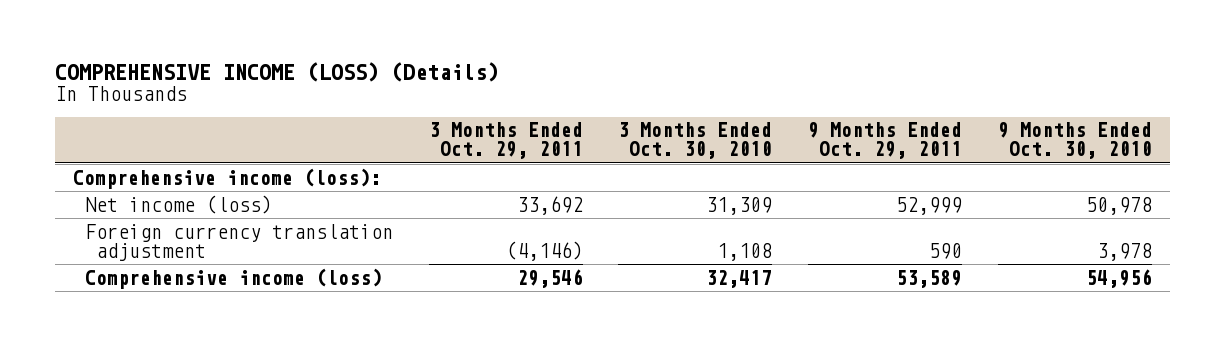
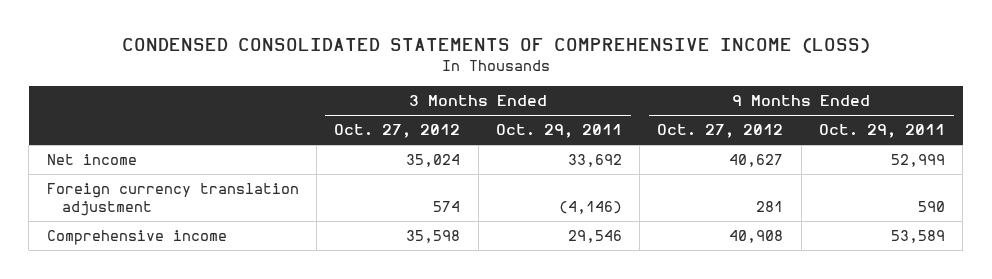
[55,61,500,82] COMPREHENSIVE INCOME (LOSS) (Details) -> [121,38,870,54] CONDENSED CONSOLIDATED STATEMENTS OF COMPREHENSIVE INCOME (LOSS)
[618,122,773,160] 3 Months Ended Oct. 30, 2010 -> none
[998,122,1153,160] 9 Months Ended Oct. 30, 2010 -> none
none -> [334,124,461,139] Oct. 27, 2012
none -> [657,124,784,139] Oct. 27, 2012
[72,167,381,189] Comprehensive income (loss): -> none
[84,194,272,214] Net income (loss) -> [46,154,137,166] Net income
[84,267,382,289] Comprehensive income (loss) -> [46,230,227,246] Comprehensive income

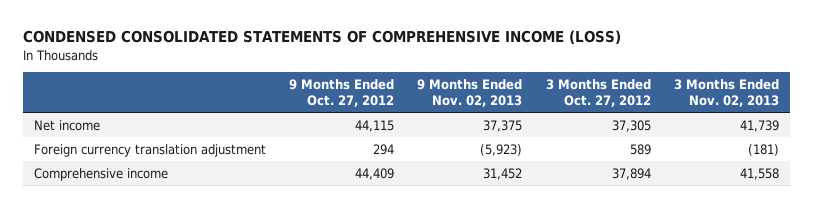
[495,124,622,139] Oct. 29, 2011 -> none
[819,124,946,139] Oct. 29, 2011 -> none
none -> [417,78,523,108] 9 Months Ended Nov. 02, 2013
none -> [673,78,779,108] 3 Months Ended Nov. 02, 2013
[406,154,461,168] 35,024 -> [611,119,651,132] 37,305
[729,154,784,168] 40,627 -> [355,119,395,132] 44,115
[433,201,461,213] 574 -> [629,143,651,155] 589
[756,201,784,213] 281 -> [373,143,395,155] 294
[406,230,461,244] 35,598 -> [611,167,651,180] 37,894
[729,230,784,244] 40,908 -> [355,167,395,180] 44,409

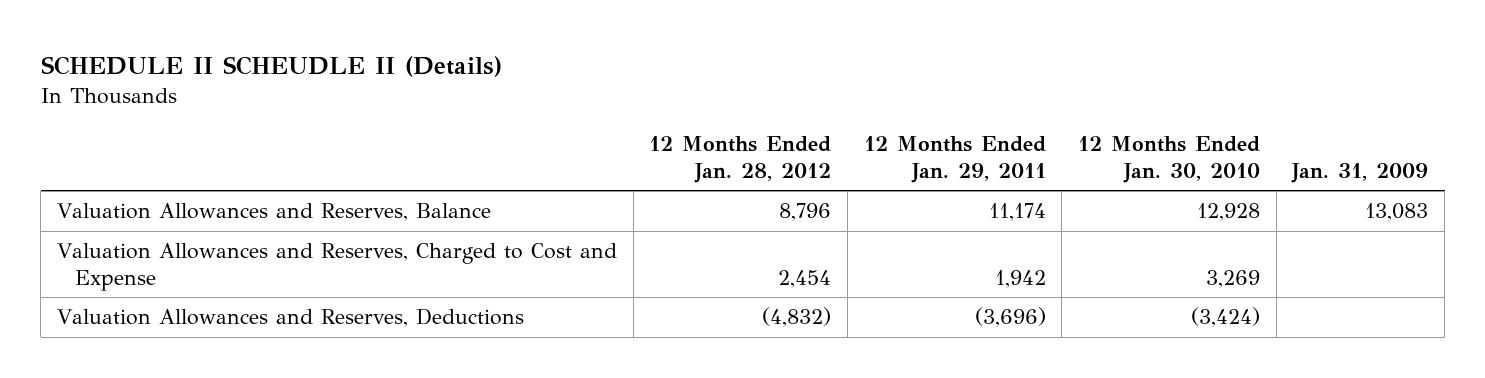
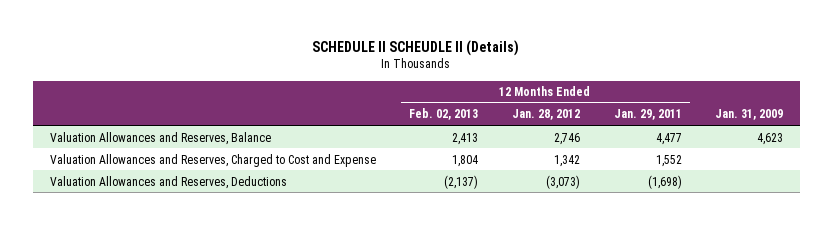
[1077,135,1260,183] 12 Months Ended Jan. 30, 2010 -> none
none -> [409,108,479,121] Feb. 02, 2013
[779,203,832,222] 8,796 -> [553,132,580,145] 2,746
[988,203,1046,222] 11,174 -> [655,132,682,145] 4,477
[1365,203,1429,222] 13,083 -> [757,132,784,145] 4,623
[778,269,832,288] 2,454 -> [553,154,580,167] 1,342
[994,269,1046,288] 1,942 -> [655,154,682,167] 1,552
[762,307,832,328] (4,832) -> [545,174,580,189] (3,073)
[974,307,1046,328] (3,696) -> [647,174,682,189] (1,698)

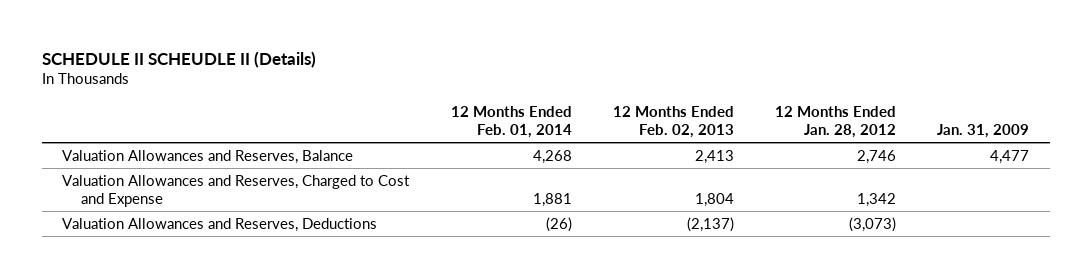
[613,109,682,121] Jan. 29, 2011 -> none
none -> [450,105,572,139] 12 Months Ended Feb. 01, 2014
[757,132,784,145] 4,623 -> [990,149,1030,164] 4,477

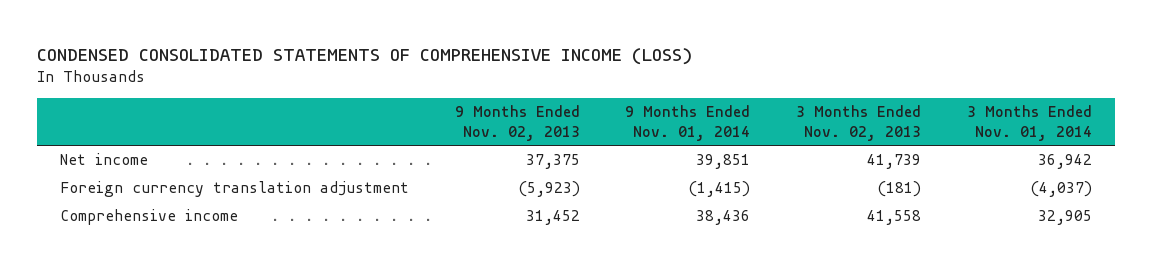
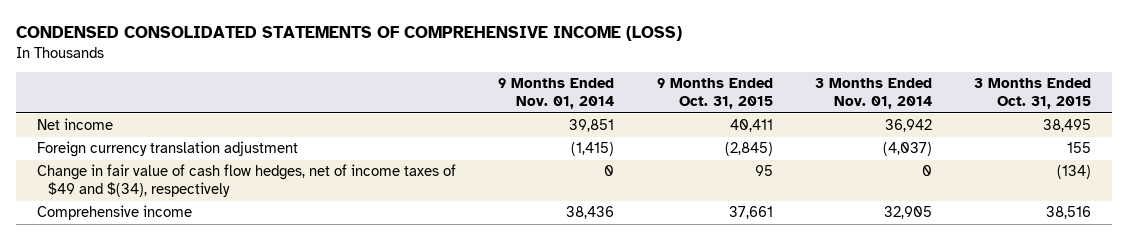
[454,105,580,141] 9 Months Ended Nov. 02, 2013 -> none
[796,105,922,141] 3 Months Ended Nov. 02, 2013 -> none
none -> [656,78,773,110] 9 Months Ended Oct. 31, 2015
none -> [973,78,1091,110] 3 Months Ended Oct. 31, 2015
none -> [37,164,457,198] Change in fair value of cash flow hedges, net of income taxes of $49 and $(34), respectively

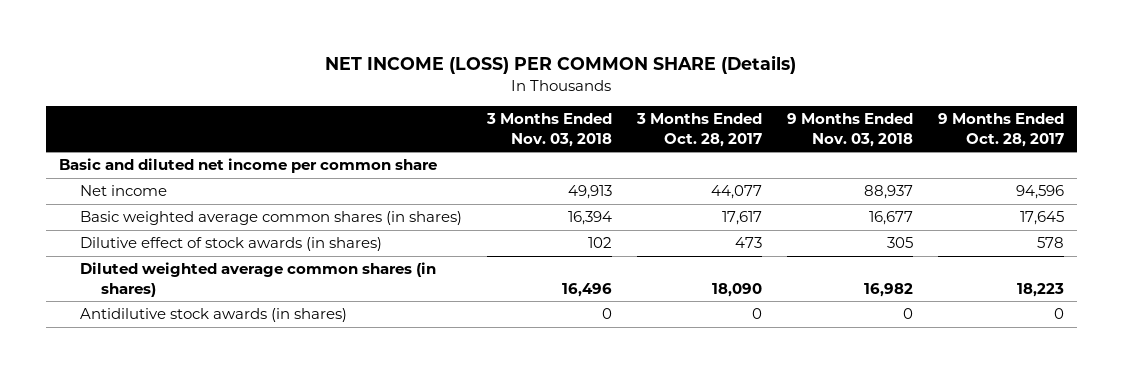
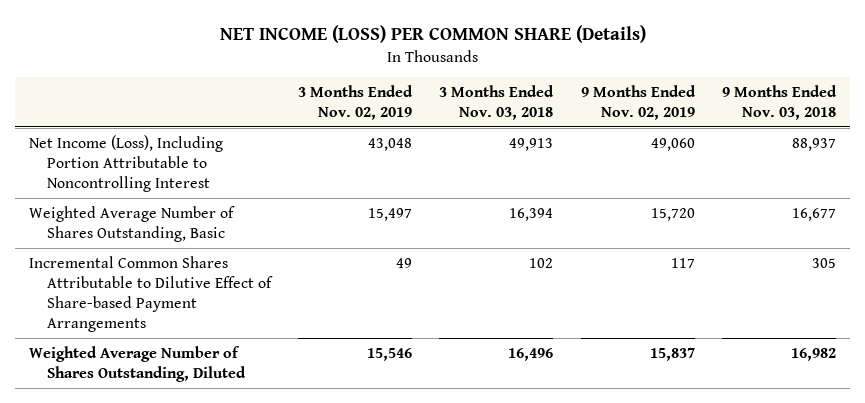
[636,112,763,147] 3 Months Ended Oct. 28, 2017 -> none
[938,112,1065,147] 9 Months Ended Oct. 28, 2017 -> none
none -> [298,85,414,121] 3 Months Ended Nov. 02, 2019
none -> [580,85,696,121] 9 Months Ended Nov. 02, 2019
[58,158,437,174] Basic and diluted net income per common share -> none
[79,308,347,323] Antidilutive stock awards (in shares) -> none
[79,185,167,197] Net income -> [29,134,224,192] Net Income (Loss), Including Portion Attributable to Noncontrolling Interest
[79,211,462,226] Basic weighted average common shares (in shares) -> [29,205,236,242] Weighted Average Number of Shares Outstanding, Basic
[79,237,382,252] Dilutive effect of stock awards (in shares) -> [29,255,273,332] Incremental Common Shares Attributable to Dilutive Effect of Share-based Payment Arrangements
[79,262,436,297] Diluted weighted average common shares (in shares) -> [29,345,246,382] Weighted Average Number of Shares Outstanding, Diluted

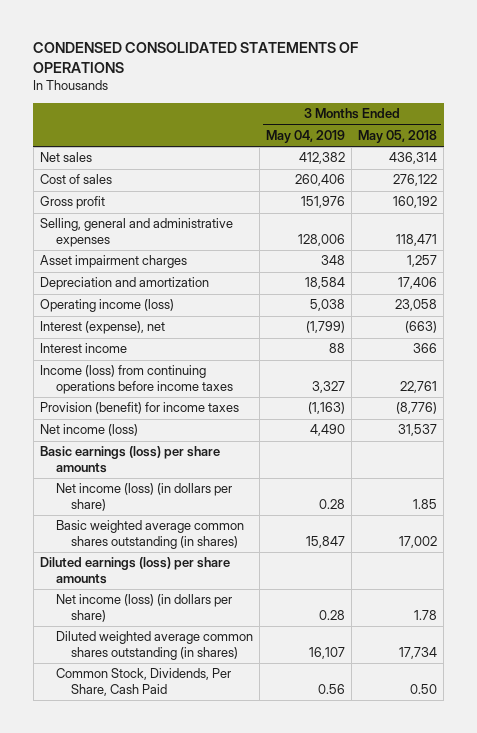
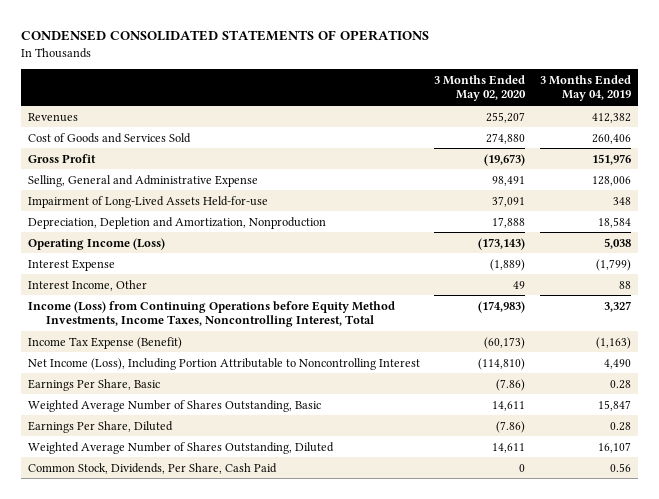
[358,129,438,143] May 05, 2018 -> none
none -> [434,74,527,102] 3 Months Ended May 02, 2020
[39,446,220,473] Basic earnings (loss) per share amounts -> none
[39,557,230,584] Diluted earnings (loss) per share amounts -> none
[39,152,92,163] Net sales -> [27,112,78,122] Revenues
[39,174,112,185] Cost of sales -> [27,132,191,143] Cost of Goods and Services Sold
[39,196,105,210] Gross profit -> [27,153,96,163] Gross Profit
[39,218,233,247] Selling, general and administrative expenses -> [27,174,258,187] Selling, General and Administrative Expense
[39,255,187,269] Asset impairment charges -> [27,195,268,208] Impairment of Long-Lived Assets Held-for-use
[39,277,209,291] Depreciation and amortization -> [27,216,326,229] Depreciation, Depletion and Amortization, Nonproduction
[39,299,174,313] Operating income (loss) -> [27,237,165,250] Operating Income (Loss)
[39,321,165,335] Interest (expense), net -> [27,258,115,271] Interest Expense
[39,343,127,354] Interest income -> [27,279,147,291] Interest Income, Other
[39,365,233,394] Income (loss) from continuing operations before income taxes -> [27,300,395,328] Income (Loss) from Continuing Operations before Equity Method Investments, Income Taxes, Noncontrolling Interest, Total
[39,402,239,415] Provision (benefit) for income taxes -> [27,336,182,349] Income Tax Expense (Benefit)
[39,424,138,437] Net income (loss) -> [27,357,420,370] Net Income (Loss), Including Portion Attributable to Noncontrolling Interest
[55,483,232,511] Net income (loss) (in dollars per share) -> [27,378,160,391] Earnings Per Share, Basic
[55,520,244,549] Basic weighted average common shares outstanding (in shares) -> [27,399,321,412] Weighted Average Number of Shares Outstanding, Basic
[55,594,232,622] Net income (loss) (in dollars per share) -> [27,420,173,433] Earnings Per Share, Diluted
[55,631,253,660] Diluted weighted average common shares outstanding (in shares) -> [27,441,334,454] Weighted Average Number of Shares Outstanding, Diluted

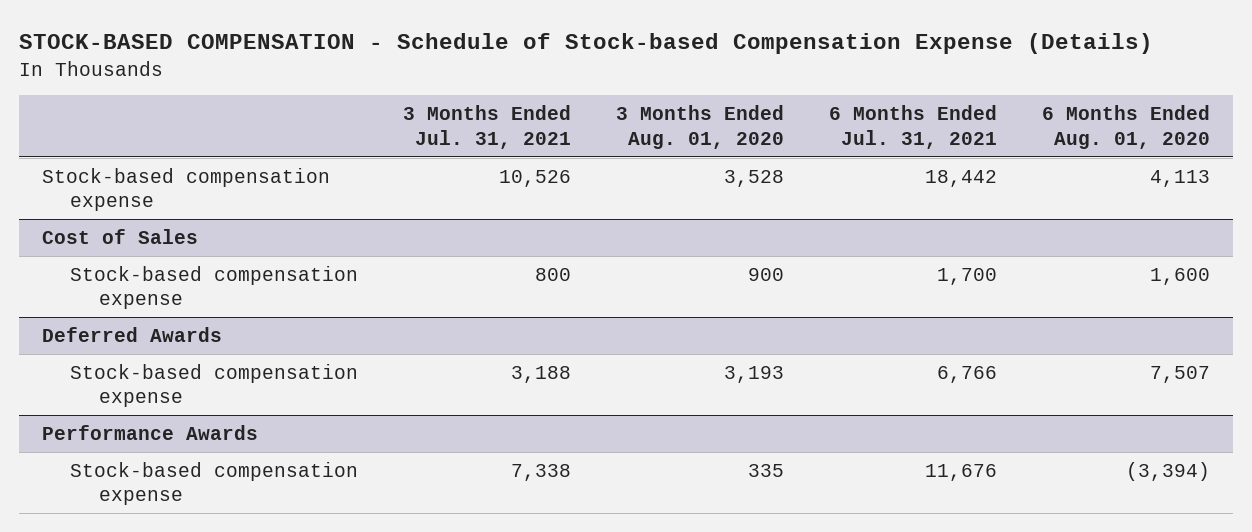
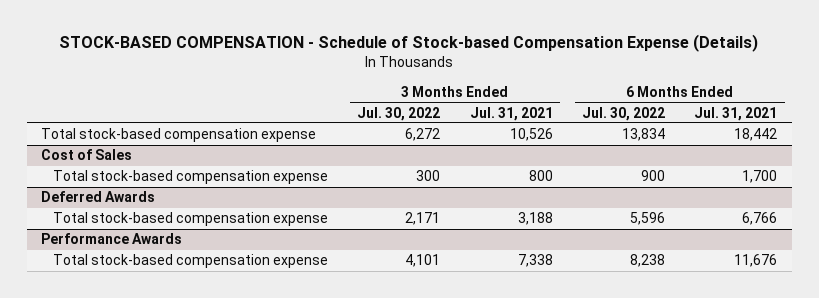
[616,105,785,149] 3 Months Ended Aug. 01, 2020 -> none
[1042,105,1211,149] 6 Months Ended Aug. 01, 2020 -> none
none -> [357,106,441,121] Jul. 30, 2022
none -> [582,106,666,121] Jul. 30, 2022
[41,167,330,212] Stock-based compensation expense -> [41,128,317,143] Total stock-based compensation expense
[70,265,359,310] Stock-based compensation expense -> [53,170,329,185] Total stock-based compensation expense
[70,363,359,408] Stock-based compensation expense -> [53,212,329,227] Total stock-based compensation expense
[70,461,359,506] Stock-based compensation expense -> [53,254,329,269] Total stock-based compensation expense

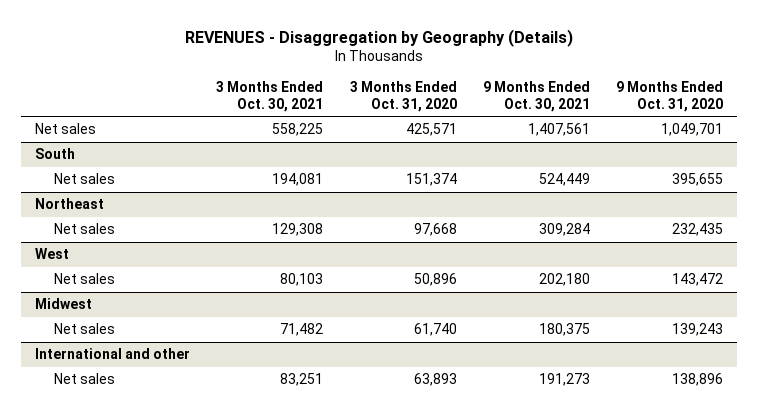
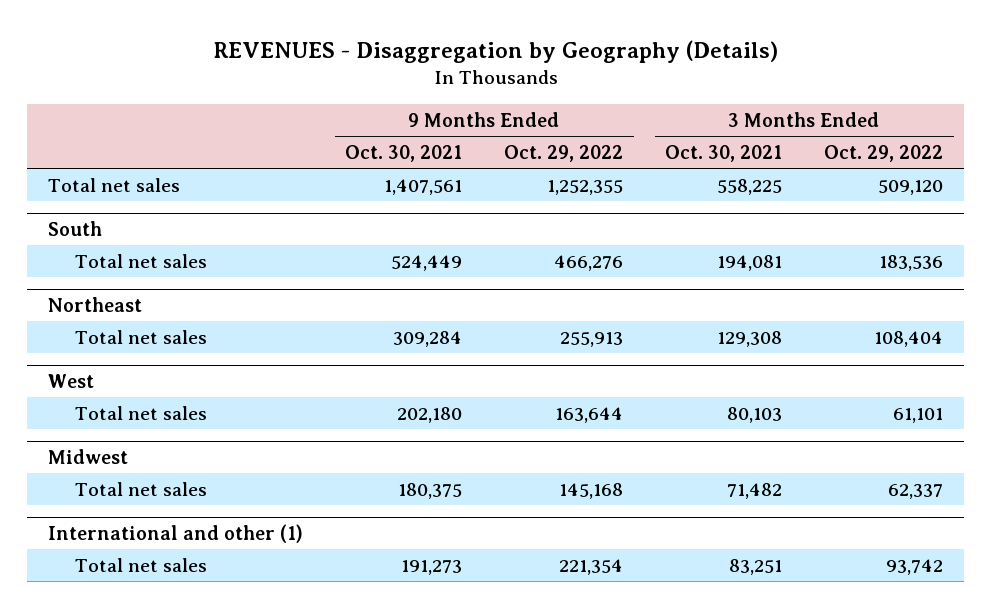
[349,81,457,112] 3 Months Ended Oct. 31, 2020 -> none
[616,81,724,112] 9 Months Ended Oct. 31, 2020 -> none
none -> [504,145,624,163] Oct. 29, 2022
none -> [824,145,944,163] Oct. 29, 2022
[34,123,96,135] Net sales -> [48,177,181,192] Total net sales
[54,173,116,185] Net sales -> [74,253,207,268] Total net sales
[54,223,116,235] Net sales -> [74,329,207,344] Total net sales
[54,273,116,285] Net sales -> [74,405,207,420] Total net sales
[54,323,116,335] Net sales -> [74,481,207,496] Total net sales
[34,348,190,360] International and other -> [48,524,304,544] International and other (1)
[54,373,116,385] Net sales -> [74,557,207,572] Total net sales

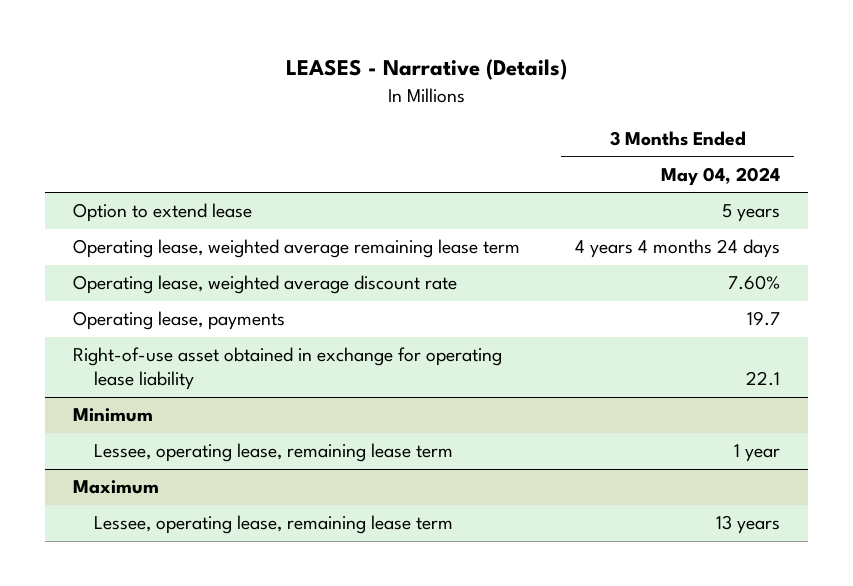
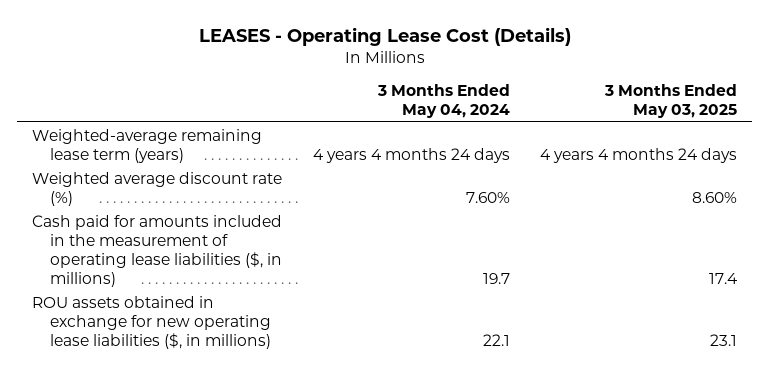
[285,59,567,81] LEASES - Narrative (Details) -> [198,26,571,46] LEASES - Operating Lease Cost (Details)
none -> [603,83,737,118] 3 Months Ended May 03, 2025
[72,203,252,223] Option to extend lease -> none
[72,408,153,423] Minimum -> none
[94,443,454,463] Lessee, operating lease, remaining lease term -> none
[72,480,159,495] Maximum -> none
[94,515,454,535] Lessee, operating lease, remaining lease term -> none
[72,239,520,259] Operating lease, weighted average remaining lease term -> [32,128,263,163] Weighted-average remaining lease term (years)
[72,275,457,295] Operating lease, weighted average discount rate -> [32,171,283,206] Weighted average discount rate (%)
[72,311,285,331] Operating lease, payments -> [32,214,283,287] Cash paid for amounts included in the measurement of operating lease liabilities ($, in millions)
[72,347,502,391] Right-of-use asset obtained in exchange for operating lease liability -> [32,295,272,349] ROU assets obtained in exchange for new operating lease liabilities ($, in millions)

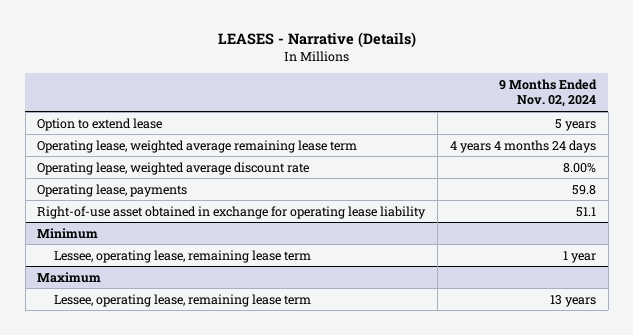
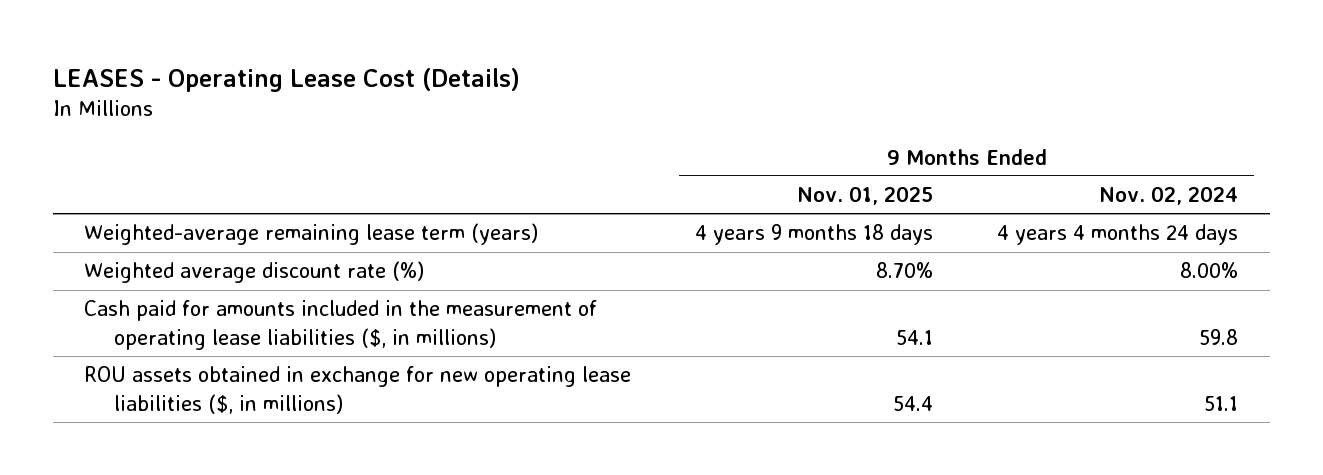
[217,32,416,49] LEASES - Narrative (Details) -> [52,67,520,92] LEASES - Operating Lease Cost (Details)
none -> [797,186,934,206] Nov. 01, 2025
[37,117,163,131] Option to extend lease -> none
[37,227,99,239] Minimum -> none
[53,249,311,263] Lessee, operating lease, remaining lease term -> none
[37,271,102,283] Maximum -> none
[53,293,311,307] Lessee, operating lease, remaining lease term -> none
[37,139,358,153] Operating lease, weighted average remaining lease term -> [84,223,539,246] Weighted-average remaining lease term (years)
[37,161,310,175] Operating lease, weighted average discount rate -> [84,261,425,284] Weighted average discount rate (%)
[37,183,188,197] Operating lease, payments -> [84,300,598,350] Cash paid for amounts included in the measurement of operating lease liabilities ($, in millions)
[37,205,427,219] Right-of-use asset obtained in exchange for operating lease liability -> [84,366,632,414] ROU assets obtained in exchange for new operating lease liabilities ($, in millions)

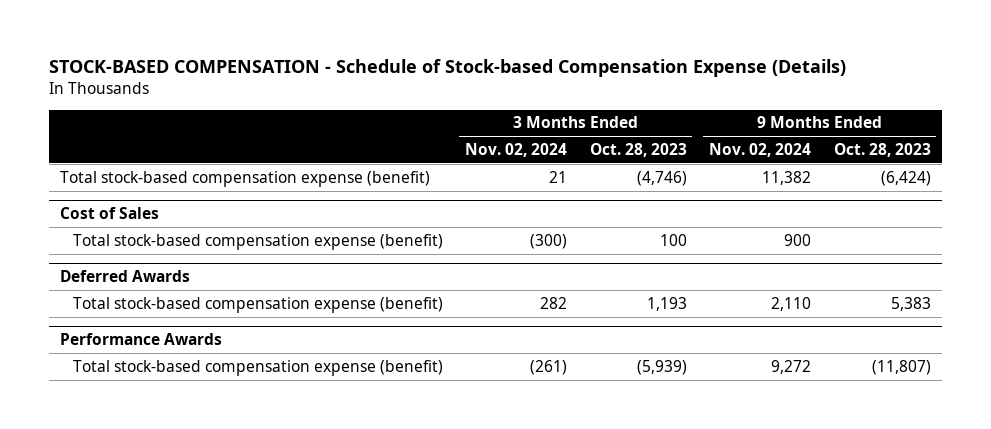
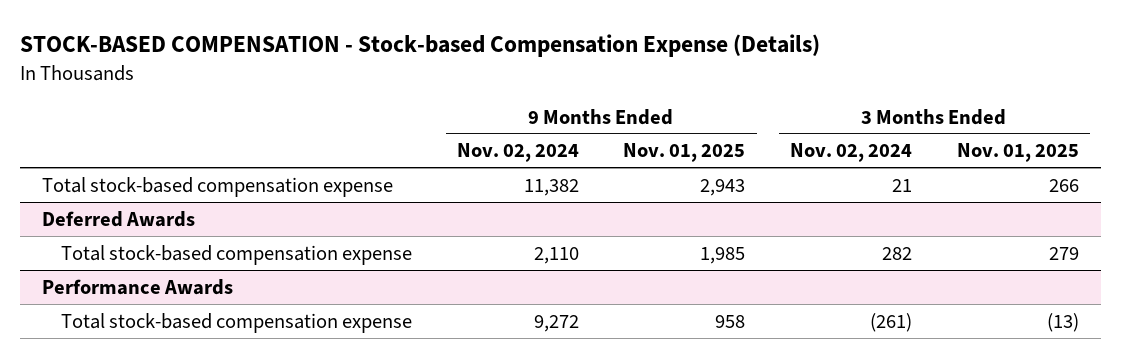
[49,59,847,78] STOCK-BASED COMPENSATION - Schedule of Stock-based Compensation Expense (Details) -> [20,33,821,57] STOCK-BASED COMPENSATION - Stock-based Compensation Expense (Details)
[589,143,687,158] Oct. 28, 2023 -> none
[833,143,931,158] Oct. 28, 2023 -> none
none -> [623,143,746,163] Nov. 01, 2025
none -> [956,143,1079,163] Nov. 01, 2025
[60,207,160,220] Cost of Sales -> none
[72,233,443,250] Total stock-based compensation expense (benefit) -> none
[60,170,431,187] Total stock-based compensation expense (benefit) -> [42,176,394,197] Total stock-based compensation expense
[72,296,443,313] Total stock-based compensation expense (benefit) -> [61,244,413,265] Total stock-based compensation expense
[72,359,443,376] Total stock-based compensation expense (benefit) -> [61,312,413,333] Total stock-based compensation expense

